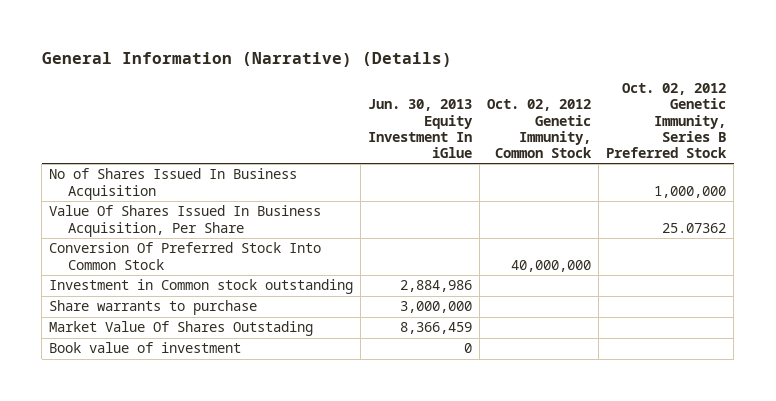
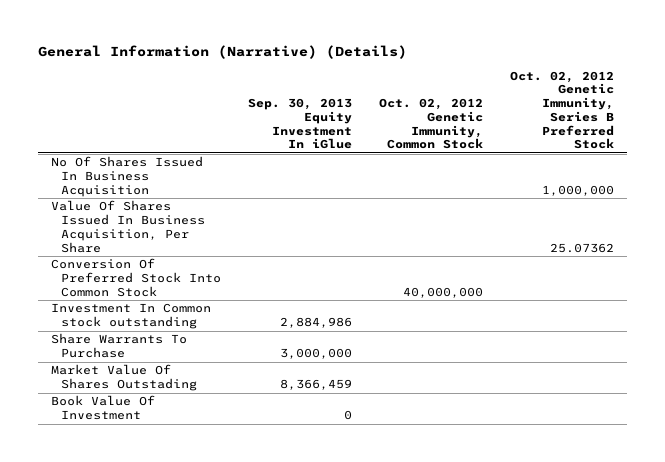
[368,99,474,159] Jun. 30, 2013 Equity Investment In iGlue -> none
none -> [248,98,353,150] Sep. 30, 2013 Equity Investment In iGlue
[49,168,298,200] No of Shares Issued In Business Acquisition -> [51,156,204,197] No Of Shares Issued In Business Acquisition
[49,279,354,295] Investment in Common stock outstanding -> [51,303,212,330] Investment In Common stock outstanding
[49,300,258,316] Share warrants to purchase -> [51,333,188,359] Share Warrants To Purchase
[49,342,242,354] Book value of investment -> [51,395,156,421] Book Value Of Investment

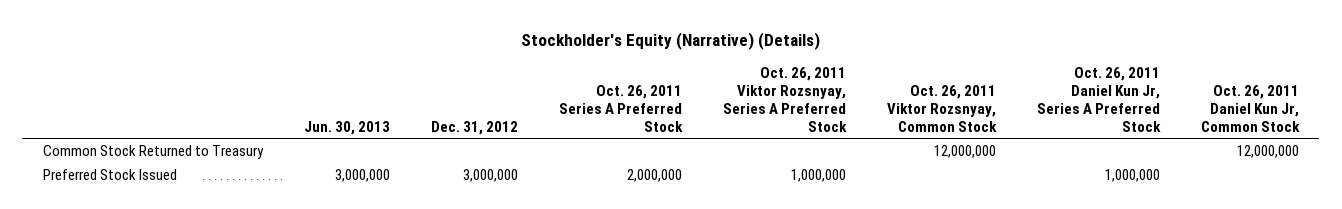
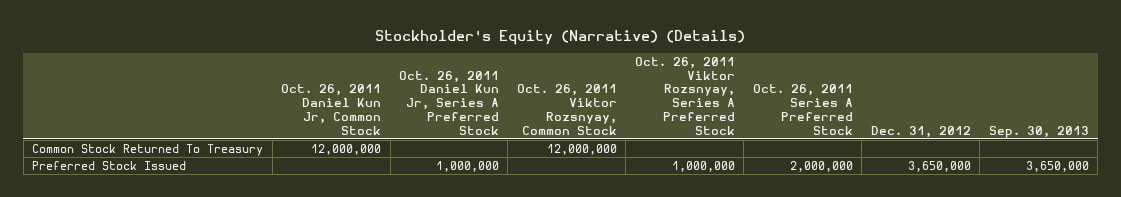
[303,120,390,135] Jun. 30, 2013 -> none
none -> [988,125,1089,138] Sep. 30, 2013
[42,145,264,160] Common Stock Returned to Treasury -> [32,143,264,156] Common Stock Returned To Treasury
[462,169,518,183] 3,000,000 -> [907,160,971,172] 3,650,000

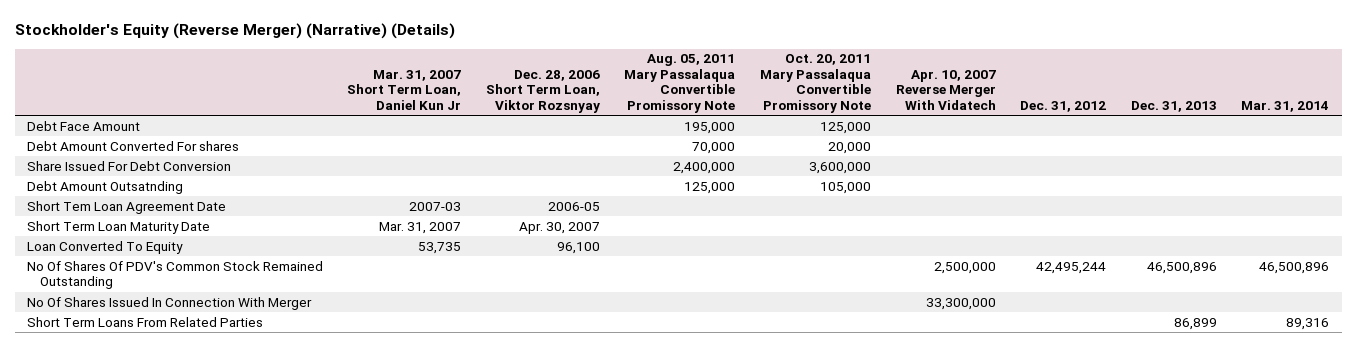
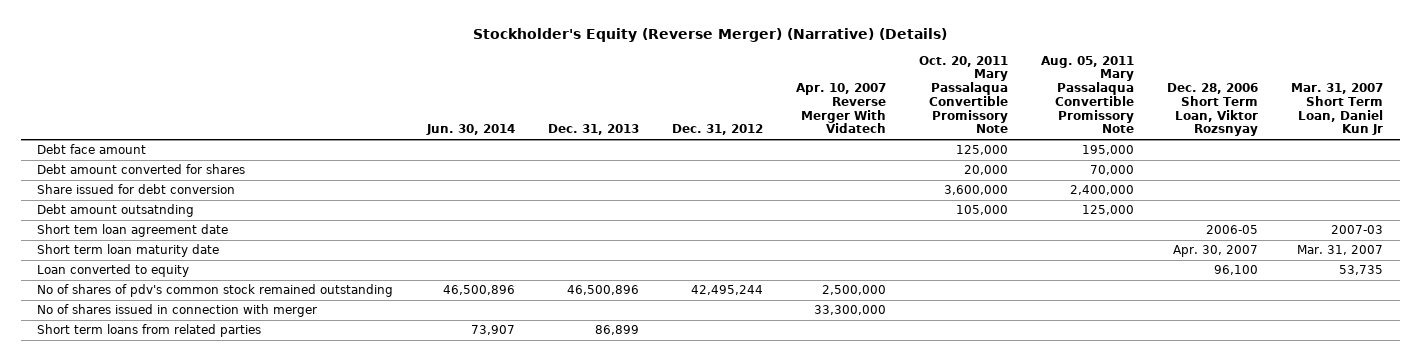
[1241,100,1330,112] Mar. 31, 2014 -> none
none -> [425,124,515,136] Jun. 30, 2014
[26,120,140,131] Debt Face Amount -> [37,144,147,155] Debt face amount
[26,140,239,151] Debt Amount Converted For shares -> [37,164,246,175] Debt amount converted for shares
[26,160,231,171] Share Issued For Debt Conversion -> [37,184,236,195] Share issued for debt conversion
[26,180,183,194] Debt Amount Outsatnding -> [37,204,195,218] Debt amount outsatnding
[26,200,226,214] Short Tem Loan Agreement Date -> [37,224,229,238] Short tem loan agreement date
[26,220,210,234] Short Term Loan Maturity Date -> [37,244,220,258] Short term loan maturity date
[26,240,183,254] Loan Converted To Equity -> [37,264,190,278] Loan converted to equity
[26,260,323,290] No Of Shares Of PDV's Common Stock Remained Outstanding -> [37,284,394,298] No of shares of pdv's common stock remained outstanding
[26,296,312,310] No Of Shares Issued In Connection With Merger -> [37,304,318,318] No of shares issued in connection with merger
[26,316,263,327] Short Term Loans From Related Parties -> [37,324,262,338] Short term loans from related parties

